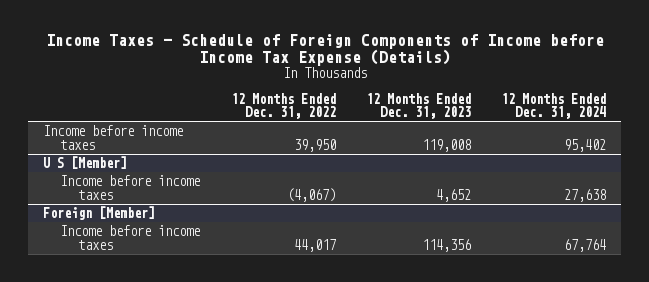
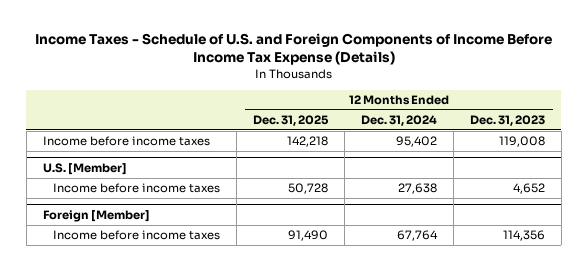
[45,33,604,67] Income Taxes - Schedule of Foreign Components of Income before Income Tax Expense (Details) -> [34,33,552,66] Income Taxes - Schedule of U.S. and Foreign Components of Income Before Income Tax Expense (Details)
[230,92,336,120] 12 Months Ended Dec. 31, 2022 -> none
none -> [252,114,329,126] Dec. 31, 2025
[43,156,128,170] U S [Member] -> [42,163,127,176] U.S. [Member]

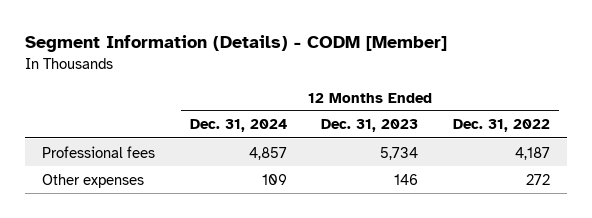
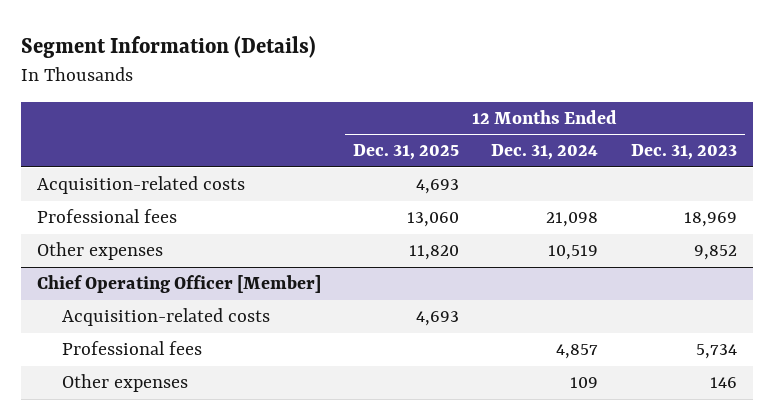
[24,35,447,53] Segment Information (Details) - CODM [Member] -> [20,35,316,58] Segment Information (Details)
[453,119,551,133] Dec. 31, 2022 -> none
none -> [352,144,459,161] Dec. 31, 2025
none -> [36,176,245,195] Acquisition-related costs
none -> [36,209,177,224] Professional fees
none -> [36,242,163,261] Other expenses
none -> [36,275,321,294] Chief Operating Officer [Member]
none -> [62,308,271,327] Acquisition-related costs

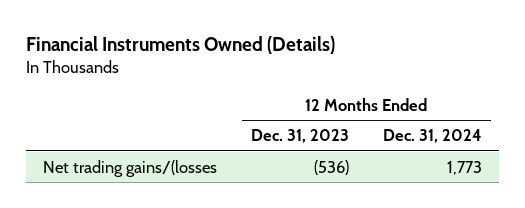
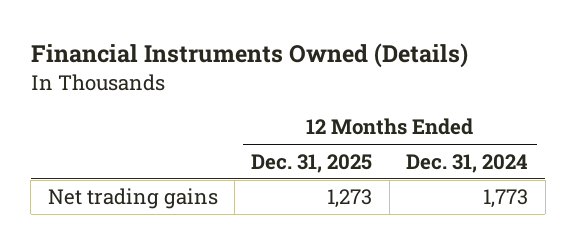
[250,129,349,144] Dec. 31, 2023 -> none
none -> [251,153,373,173] Dec. 31, 2025
[42,160,217,178] Net trading gains/(losses -> [47,188,218,210] Net trading gains

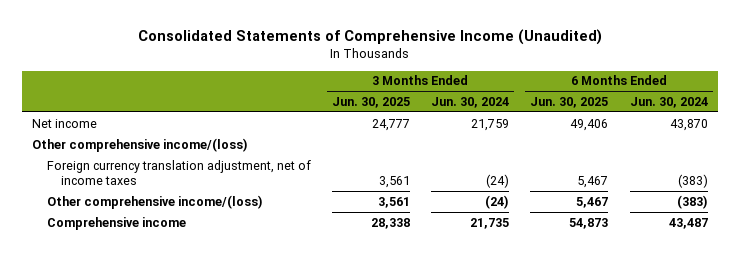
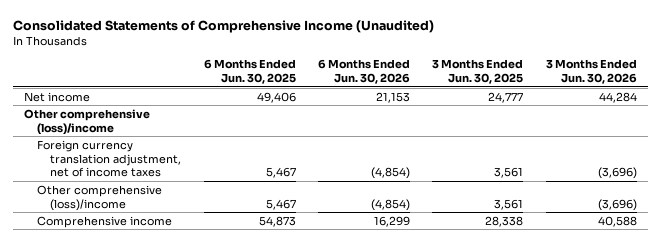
[431,96,510,108] Jun. 30, 2024 -> none
[629,96,708,108] Jun. 30, 2024 -> none
none -> [318,59,411,85] 6 Months Ended Jun. 30, 2026
none -> [545,59,637,85] 3 Months Ended Jun. 30, 2026
[32,137,249,152] Other comprehensive income/(loss) -> [23,108,150,135] Other comprehensive (loss)/income
[46,194,263,209] Other comprehensive income/(loss) -> [37,184,163,211] Other comprehensive (loss)/income

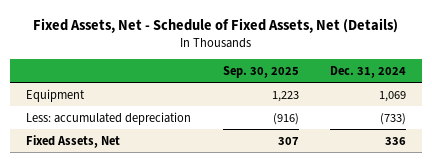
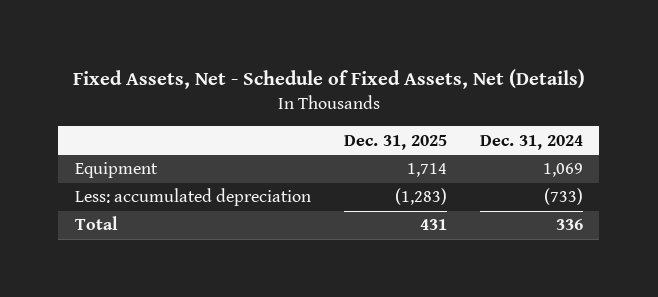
[222,65,299,78] Sep. 30, 2025 -> none
none -> [343,134,447,150] Dec. 31, 2025
[26,134,121,148] Fixed Assets, Net -> [74,216,118,231] Total

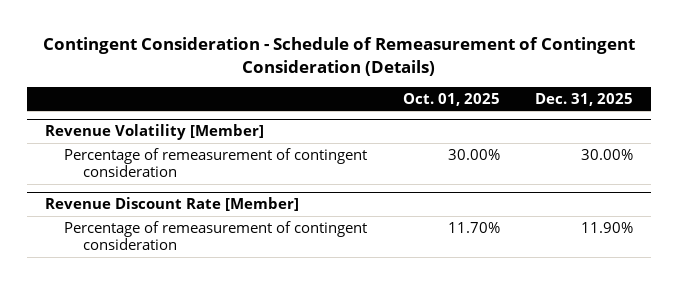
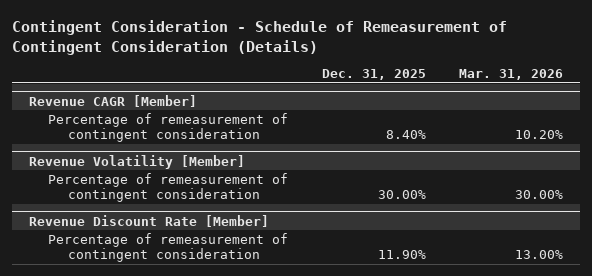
[402,93,500,107] Oct. 01, 2025 -> none
none -> [458,69,563,81] Mar. 31, 2026
none -> [28,94,197,107] Revenue CAGR [Member]
none -> [48,112,289,143] Percentage of remeasurement of contingent consideration

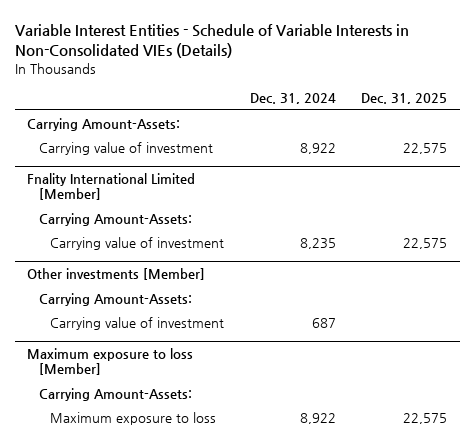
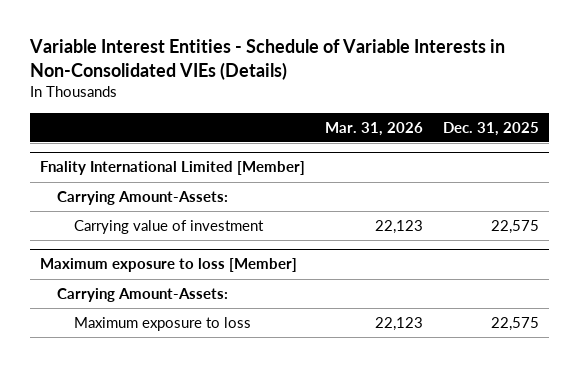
[249,93,336,105] Dec. 31, 2024 -> none
none -> [324,121,423,136] Mar. 31, 2026
[27,117,181,131] Carrying Amount-Assets: -> none
[38,141,213,155] Carrying value of investment -> none
[27,268,206,281] Other investments [Member] -> none
[38,292,192,306] Carrying Amount-Assets: -> none
[50,316,225,330] Carrying value of investment -> none

